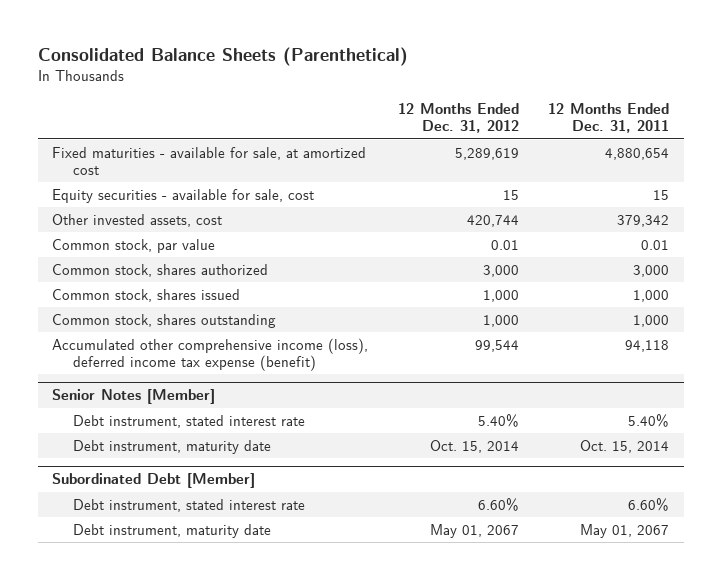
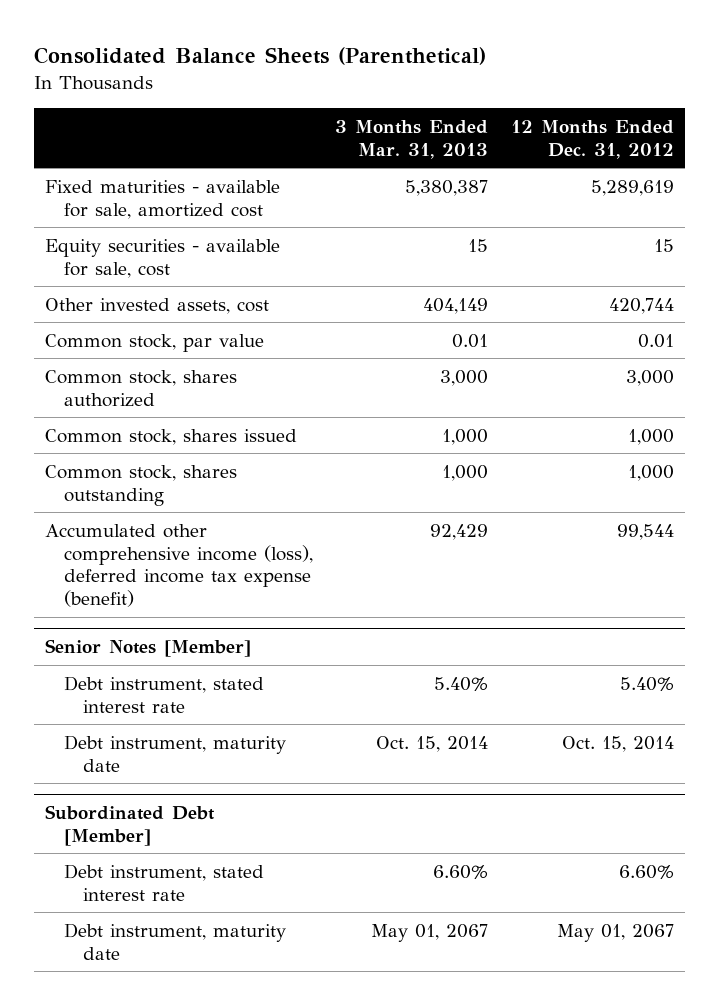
[548,102,670,134] 12 Months Ended Dec. 31, 2011 -> none
none -> [335,119,489,159] 3 Months Ended Mar. 31, 2013
[52,146,367,176] Fixed maturities - available for sale, at amortized cost -> [44,179,280,219] Fixed maturities - available for sale, amortized cost

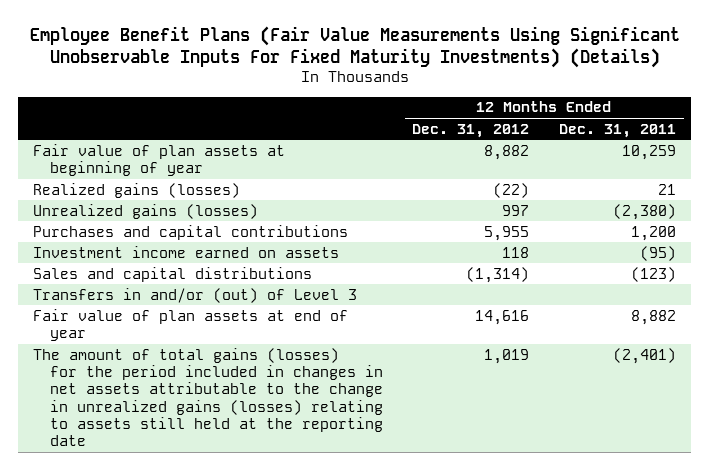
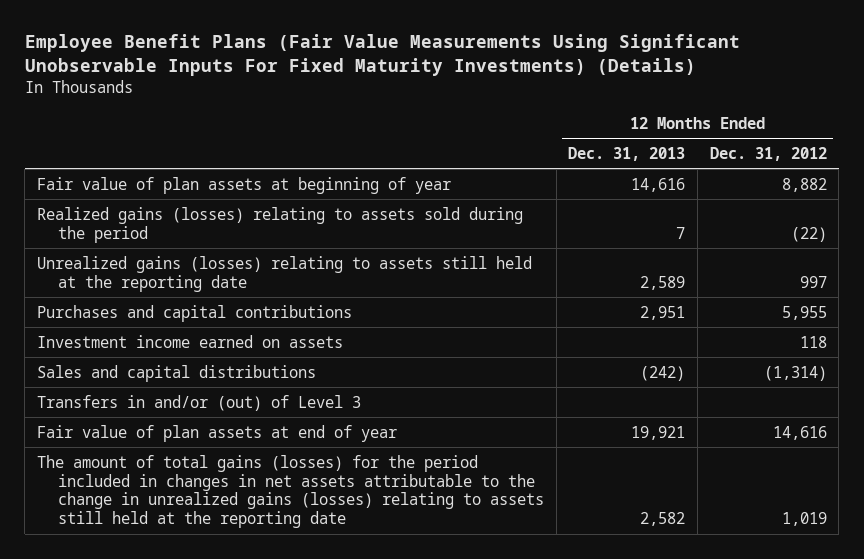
[559,123,677,138] Dec. 31, 2011 -> none
none -> [568,146,686,161] Dec. 31, 2013
[33,182,241,198] Realized gains (losses) -> [36,206,523,243] Realized gains (losses) relating to assets sold during the period
[33,203,259,219] Unrealized gains (losses) -> [36,255,532,292] Unrealized gains (losses) relating to assets still held at the reporting date

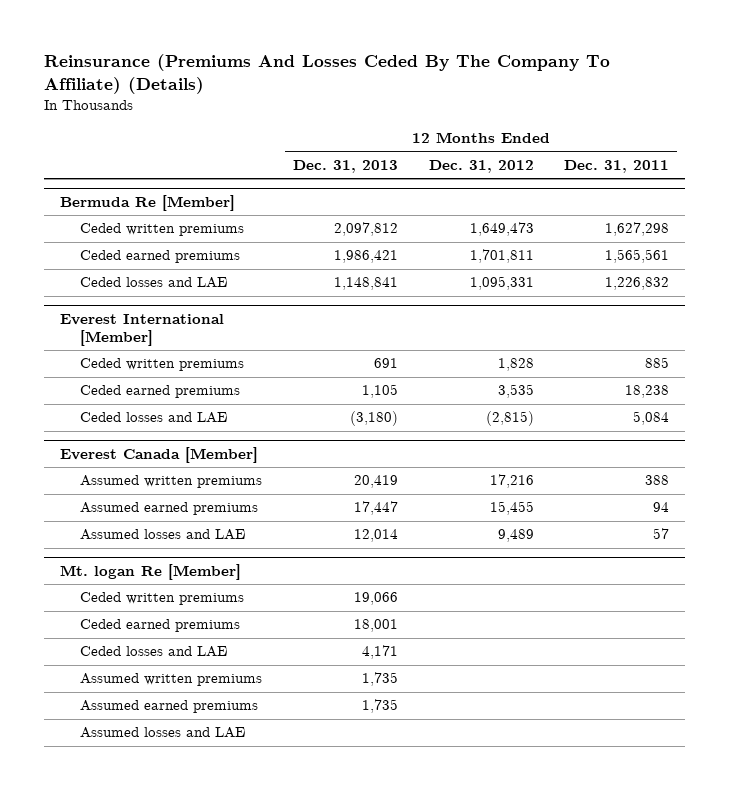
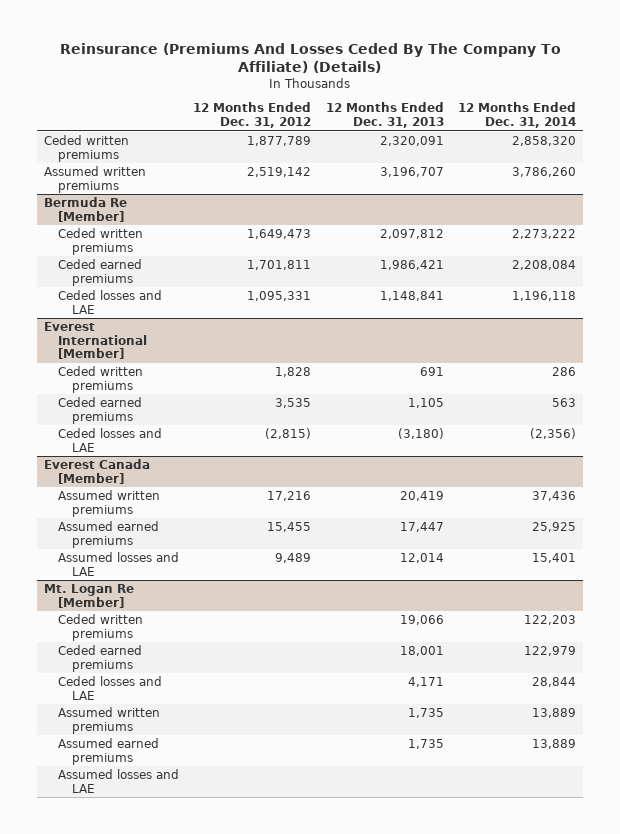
[564,159,670,173] Dec. 31, 2011 -> none
none -> [458,102,577,129] 12 Months Ended Dec. 31, 2014
none -> [43,134,129,162] Ceded written premiums
none -> [43,165,146,193] Assumed written premiums
[59,563,241,580] Mt. logan Re [Member] -> [43,583,134,608] Mt. Logan Re [Member]

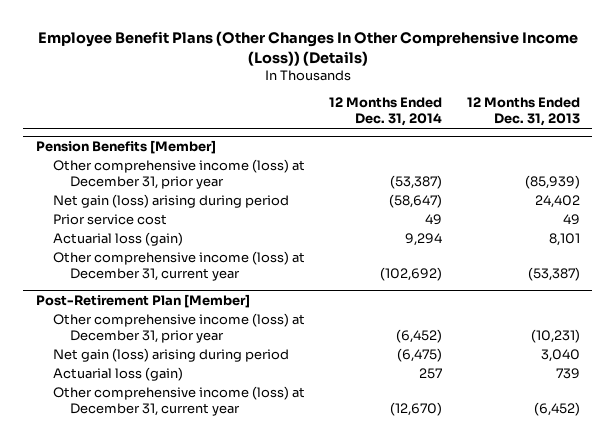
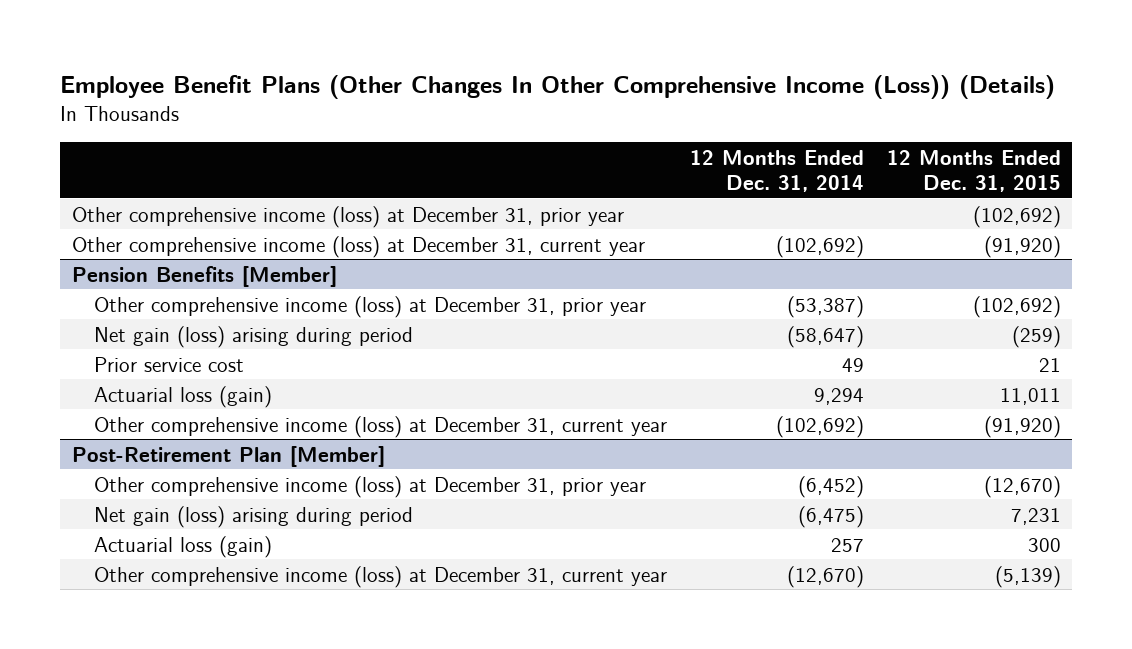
[466,97,580,127] 12 Months Ended Dec. 31, 2013 -> none
none -> [886,149,1061,193] 12 Months Ended Dec. 31, 2015
none -> [71,205,624,228] Other comprehensive income (loss) at December 31, prior year
none -> [71,235,645,258] Other comprehensive income (loss) at December 31, current year

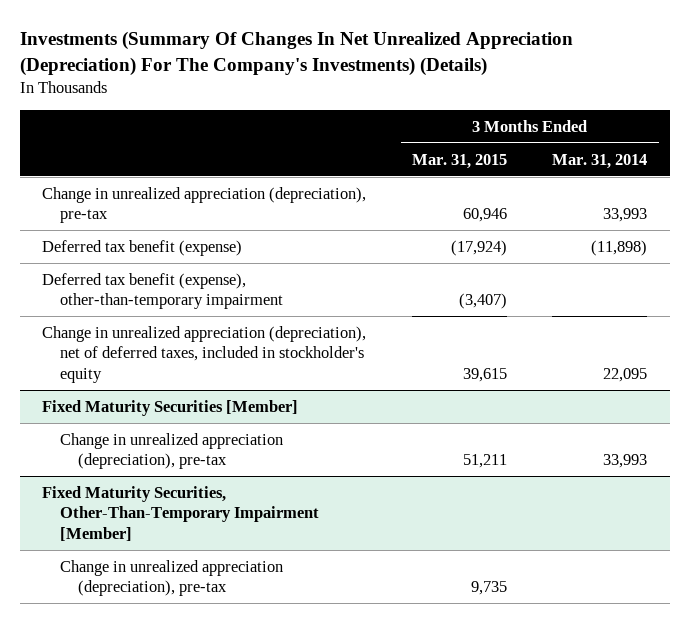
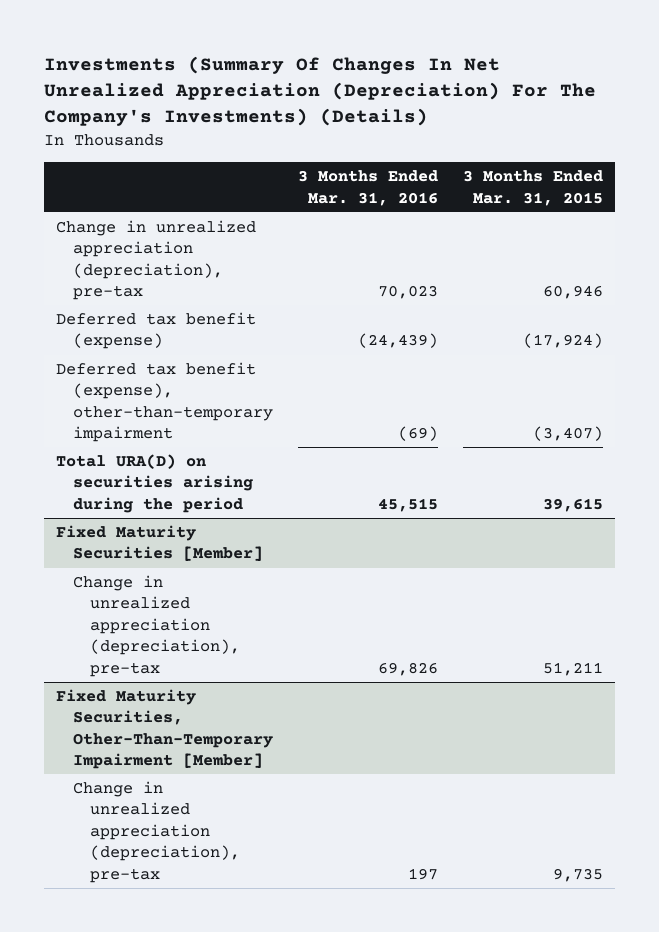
[552,153,648,169] Mar. 31, 2014 -> none
none -> [297,170,438,206] 3 Months Ended Mar. 31, 2016
[42,325,367,383] Change in unrealized appreciation (depreciation), net of deferred taxes, included in stockholder's equity -> [56,453,254,513] Total URA(D) on securities arising during the period

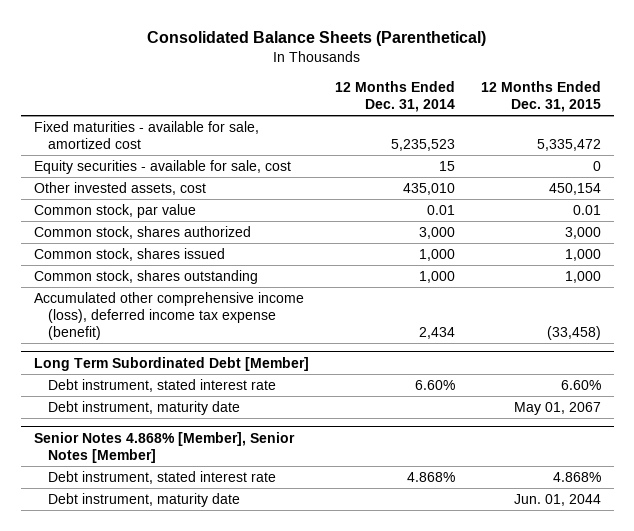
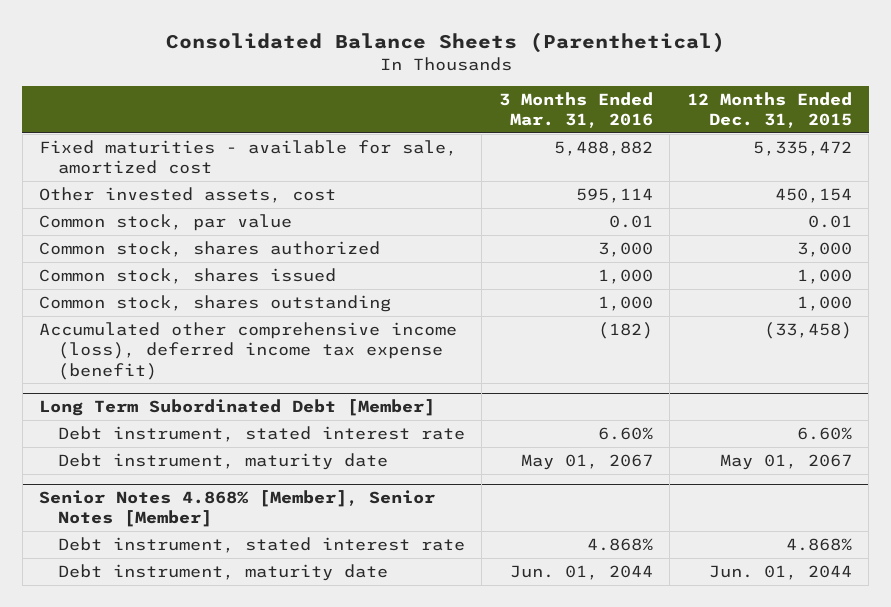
[334,80,455,112] 12 Months Ended Dec. 31, 2014 -> none
none -> [498,91,653,128] 3 Months Ended Mar. 31, 2016
[33,159,291,174] Equity securities - available for sale, cost -> none

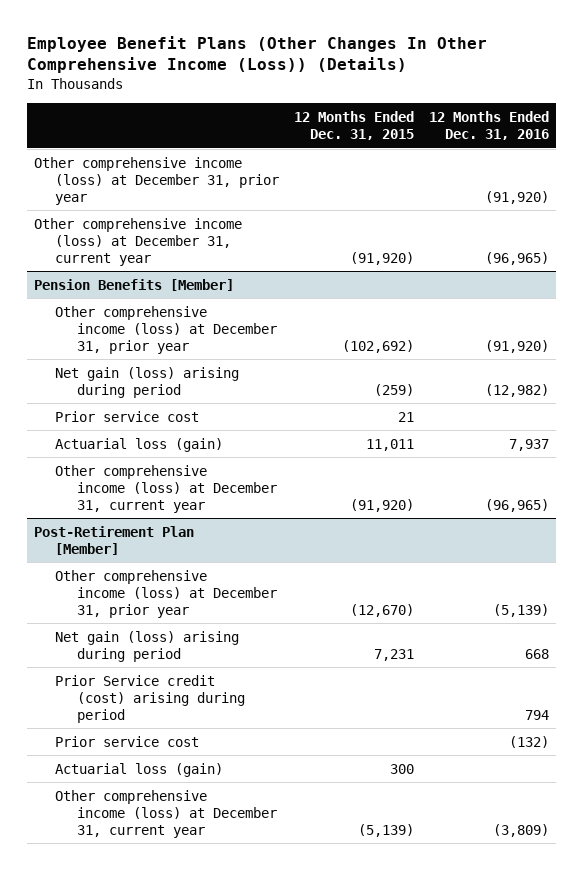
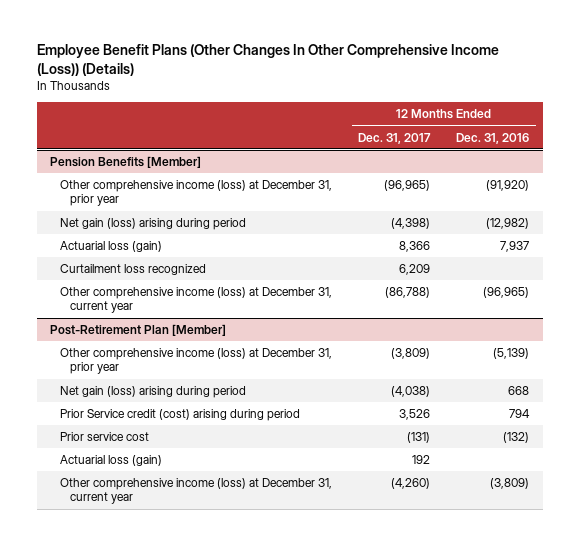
[294,111,415,141] 12 Months Ended Dec. 31, 2015 -> none
none -> [358,132,432,144] Dec. 31, 2017
[34,156,280,205] Other comprehensive income (loss) at December 31, prior year -> none
[34,217,243,266] Other comprehensive income (loss) at December 31, current year -> none
[55,410,200,422] Prior service cost -> none
none -> [59,264,206,276] Curtailment loss recognized

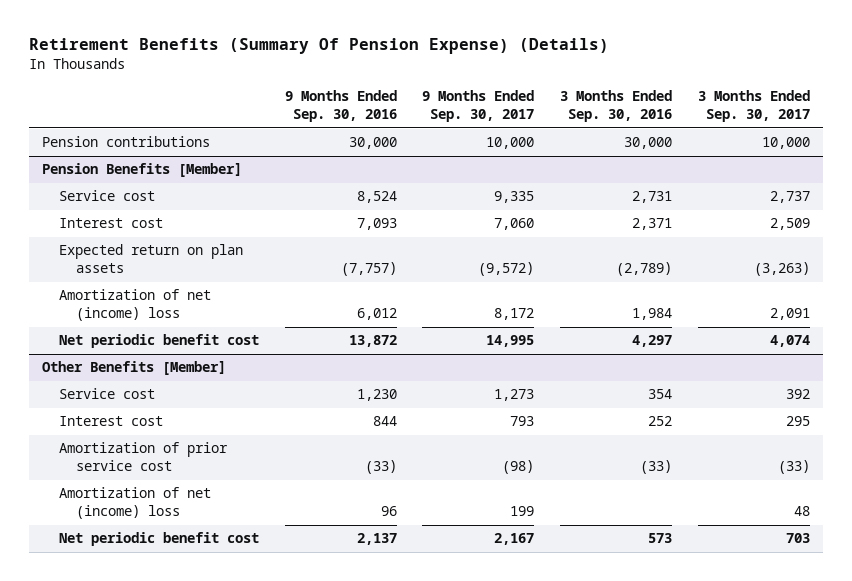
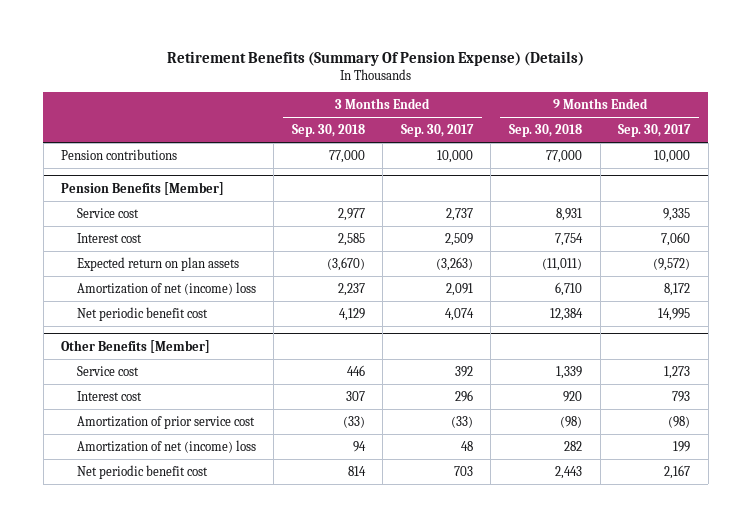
[284,90,397,123] 9 Months Ended Sep. 30, 2016 -> none
[560,90,673,123] 3 Months Ended Sep. 30, 2016 -> none
none -> [291,124,365,138] Sep. 30, 2018
none -> [509,124,583,138] Sep. 30, 2018
[786,416,811,427] 295 -> [454,389,473,402] 296

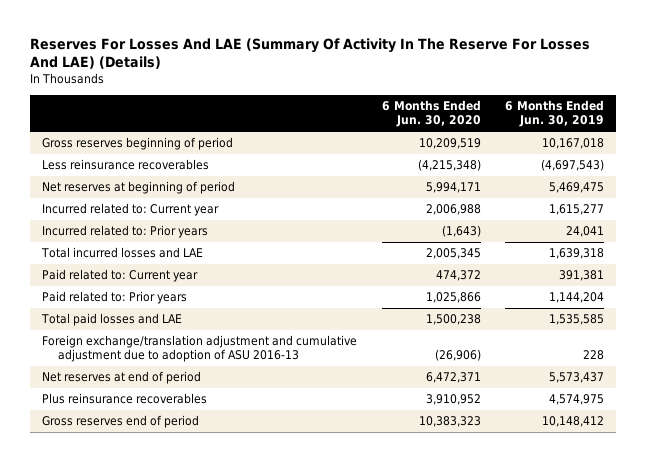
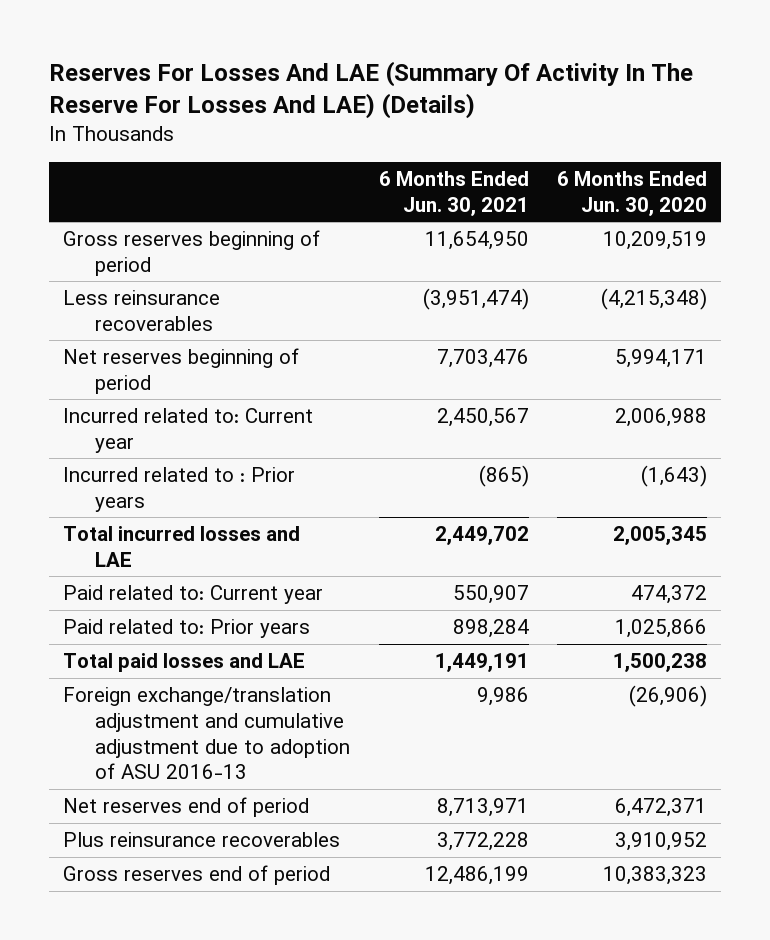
[504,100,604,128] 6 Months Ended Jun. 30, 2019 -> none
none -> [378,171,529,216] 6 Months Ended Jun. 30, 2021
[42,181,236,195] Net reserves at beginning of period -> [63,348,300,394] Net reserves beginning of period
[42,225,209,239] Incurred related to: Prior years -> [63,467,296,512] Incurred related to : Prior years
[42,371,202,385] Net reserves at end of period -> [63,797,310,818] Net reserves end of period

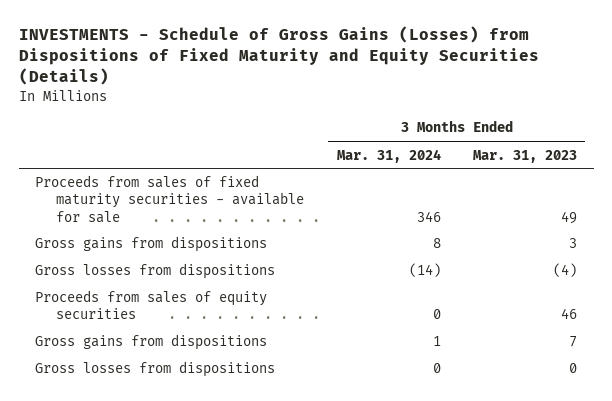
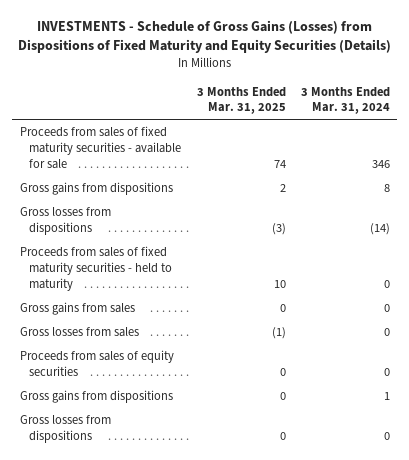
[473,149,578,163] Mar. 31, 2023 -> none
none -> [196,86,286,115] 3 Months Ended Mar. 31, 2025
none -> [19,246,173,291] Proceeds from sales of fixed maturity securities - held to maturity
none -> [19,302,135,316] Gross gains from sales
none -> [19,327,139,338] Gross losses from sales

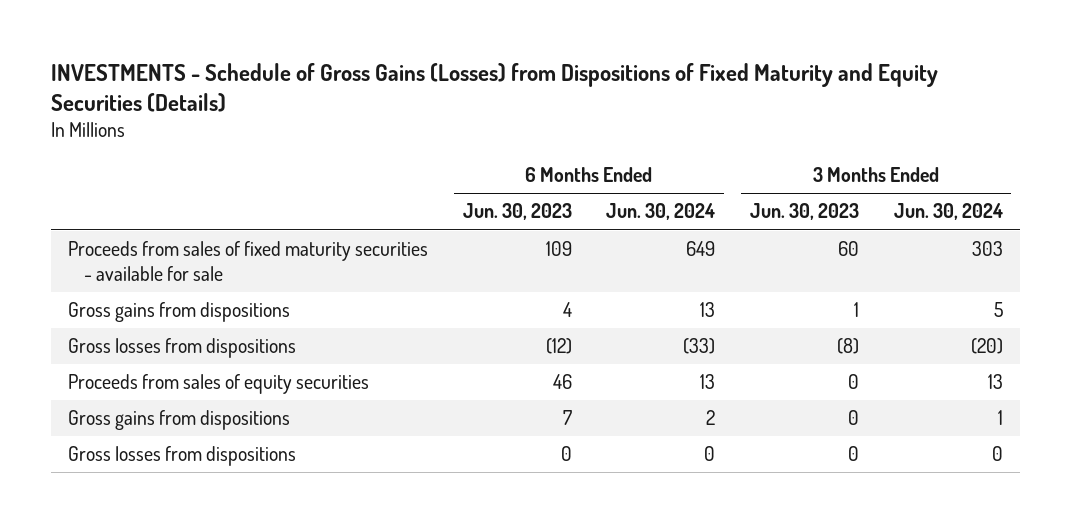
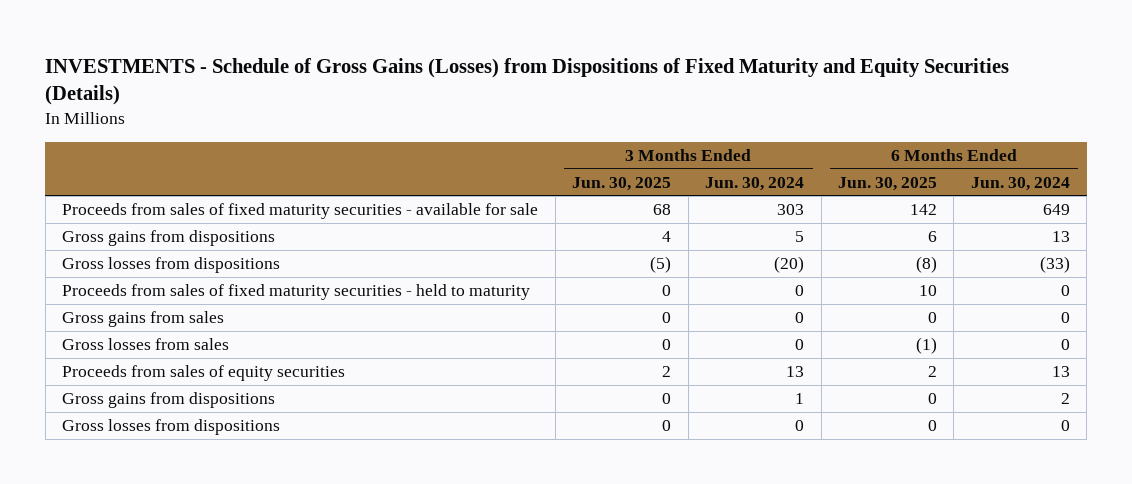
[462,203,572,221] Jun. 30, 2023 -> none
[750,203,860,221] Jun. 30, 2023 -> none
none -> [572,176,672,191] Jun. 30, 2025
none -> [837,176,937,191] Jun. 30, 2025
none -> [62,284,531,301] Proceeds from sales of fixed maturity securities - held to maturity
none -> [62,311,225,328] Gross gains from sales
none -> [62,338,230,351] Gross losses from sales

